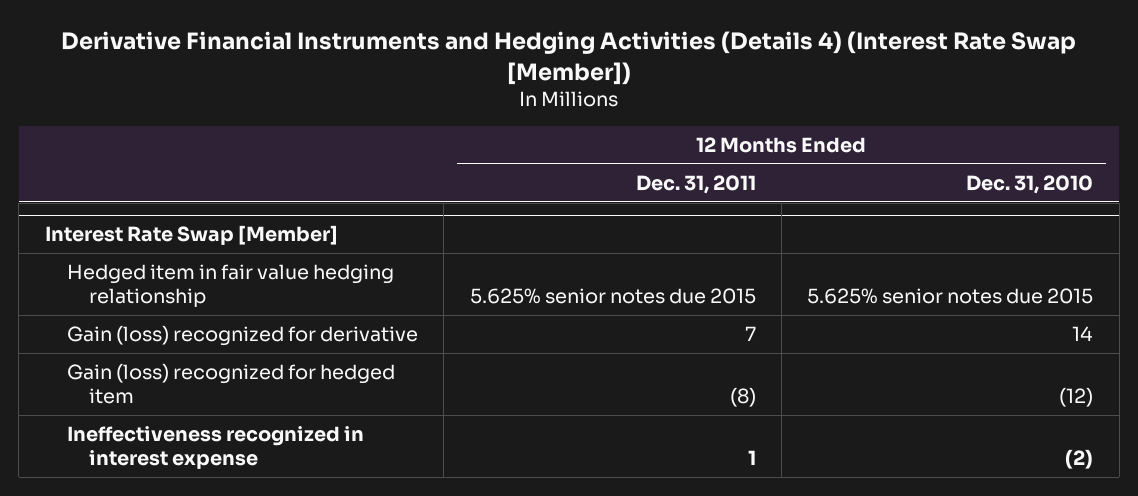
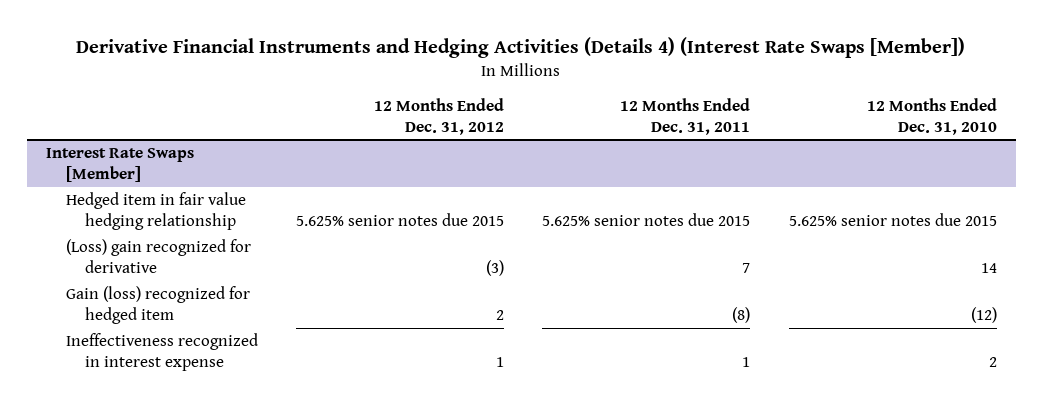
[61,31,1077,85] Derivative Financial Instruments and Hedging Activities (Details 4) (Interest Rate Swap [Member]) -> [76,37,966,59] Derivative Financial Instruments and Hedging Activities (Details 4) (Interest Rate Swaps [Member])
none -> [373,97,504,135] 12 Months Ended Dec. 31, 2012
[44,225,338,246] Interest Rate Swap [Member] -> [46,148,195,182] Interest Rate Swaps [Member]
[67,325,419,347] Gain (loss) recognized for derivative -> [65,239,251,273] (Loss) gain recognized for derivative
[1065,449,1094,470] (2) -> [988,356,997,367] 2

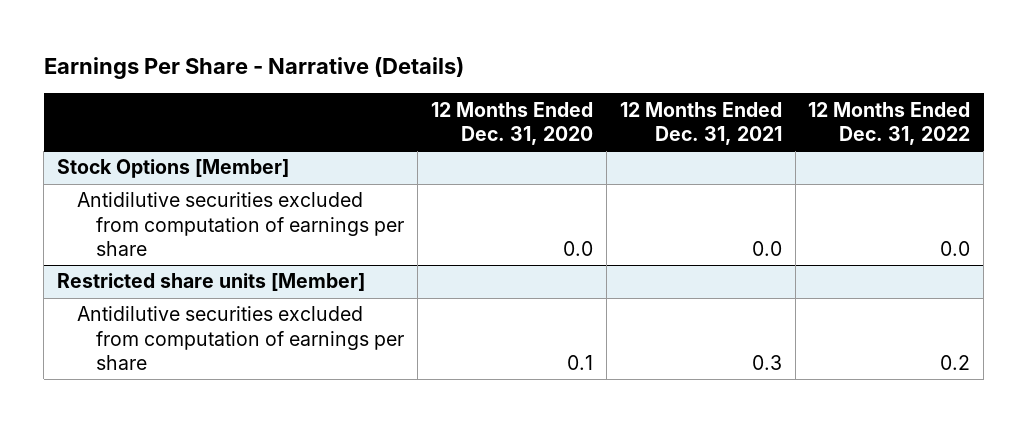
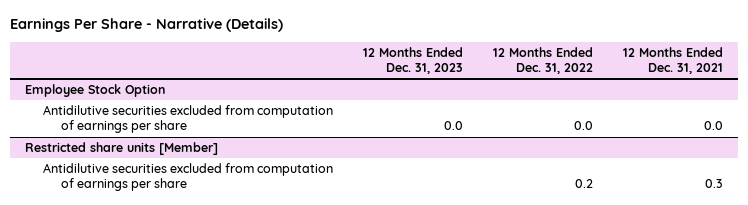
[430,101,593,145] 12 Months Ended Dec. 31, 2020 -> none
none -> [362,46,463,75] 12 Months Ended Dec. 31, 2023
[57,159,290,179] Stock Options [Member] -> [25,83,166,97] Employee Stock Option

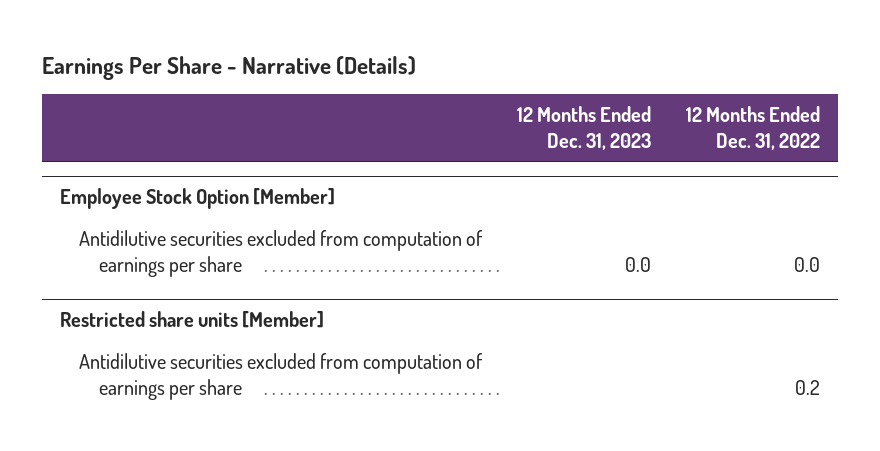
[622,46,723,75] 12 Months Ended Dec. 31, 2021 -> none
[25,83,166,97] Employee Stock Option -> [59,188,335,210] Employee Stock Option [Member]

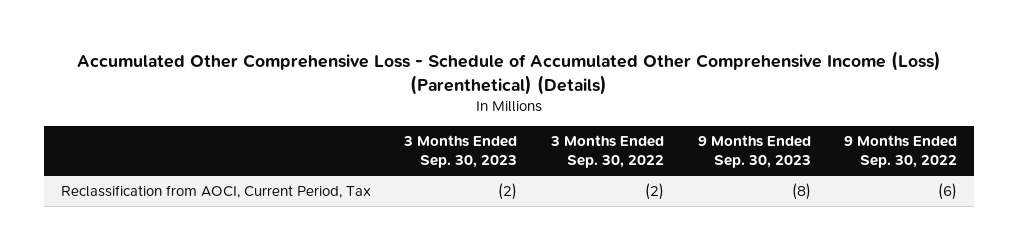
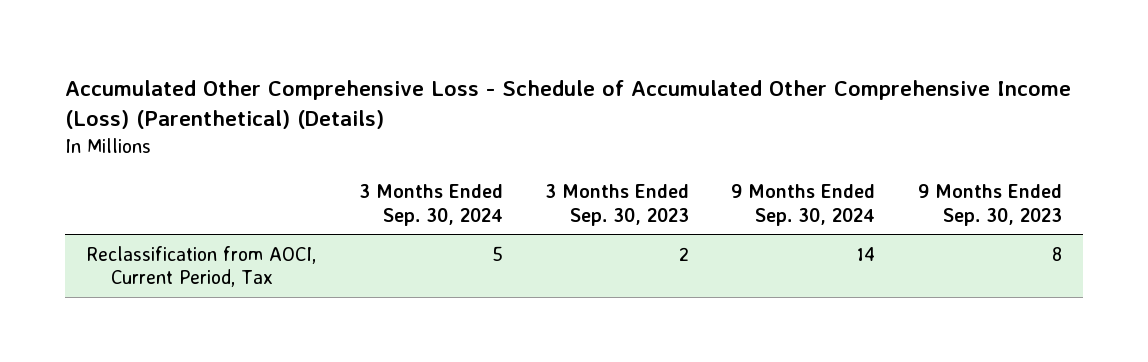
[549,135,664,169] 3 Months Ended Sep. 30, 2022 -> none
[844,135,958,169] 9 Months Ended Sep. 30, 2022 -> none
none -> [358,184,503,226] 3 Months Ended Sep. 30, 2024
none -> [731,184,876,226] 9 Months Ended Sep. 30, 2024
[498,183,518,201] (2) -> [679,246,690,261] 2
[791,183,811,201] (8) -> [1051,246,1062,261] 8

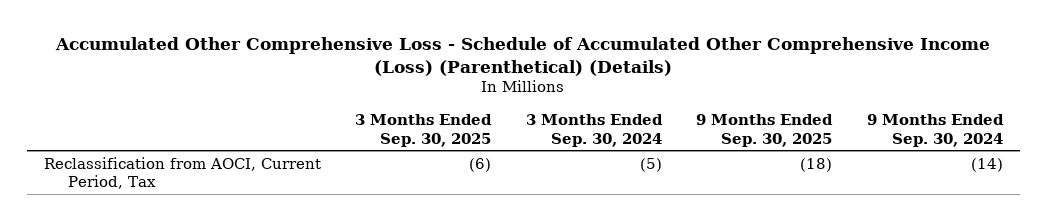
[545,184,690,226] 3 Months Ended Sep. 30, 2023 -> none
[917,184,1062,226] 9 Months Ended Sep. 30, 2023 -> none
none -> [355,113,493,147] 3 Months Ended Sep. 30, 2025
none -> [696,113,834,147] 9 Months Ended Sep. 30, 2025
[491,245,503,261] 5 -> [639,157,662,172] (5)
[857,246,876,261] 14 -> [970,157,1003,172] (14)

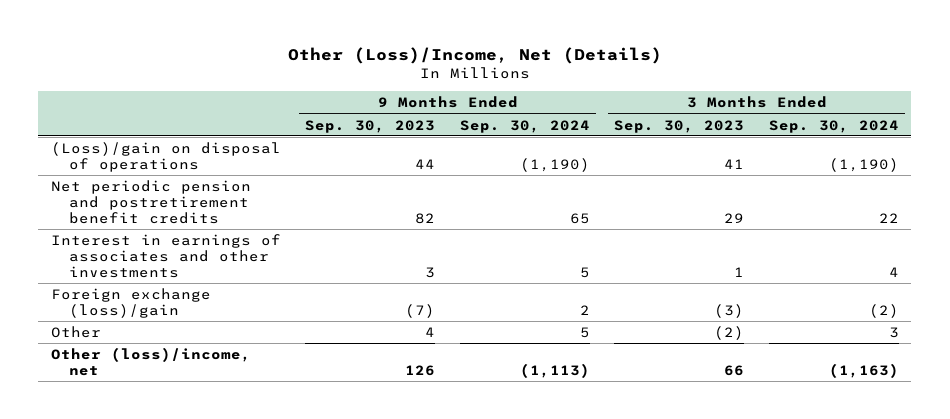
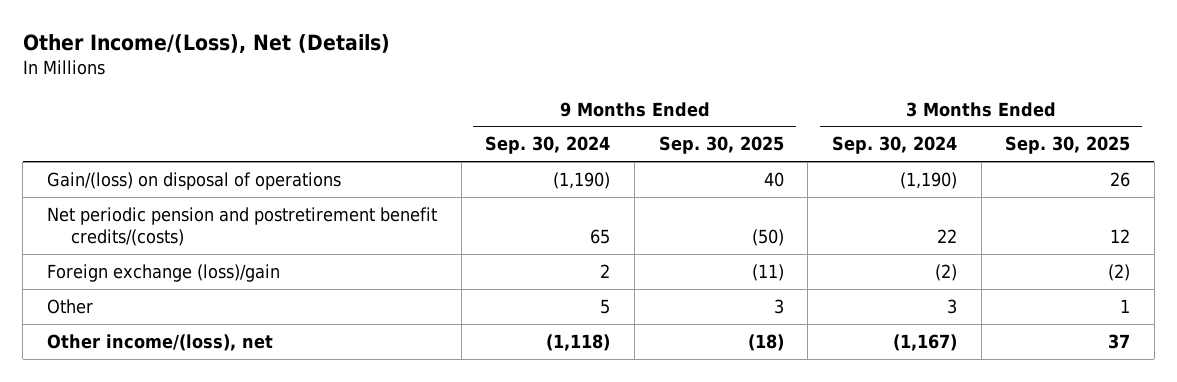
[287,46,662,64] Other (Loss)/Income, Net (Details) -> [22,34,390,54] Other Income/(Loss), Net (Details)
[305,119,436,133] Sep. 30, 2023 -> none
[614,119,745,133] Sep. 30, 2023 -> none
none -> [658,136,784,155] Sep. 30, 2025
none -> [1005,136,1131,155] Sep. 30, 2025
[50,233,281,278] Interest in earnings of associates and other investments -> none
[50,141,281,172] (Loss)/gain on disposal of operations -> [47,171,342,190] Gain/(loss) on disposal of operations
[50,179,251,224] Net periodic pension and postretirement benefit credits -> [47,206,438,246] Net periodic pension and postretirement benefit credits/(costs)
[50,346,251,376] Other (loss)/income, net -> [47,333,274,351] Other income/(loss), net
[519,362,590,378] (1,113) -> [546,333,611,351] (1,118)
[828,362,899,378] (1,163) -> [892,333,957,351] (1,167)

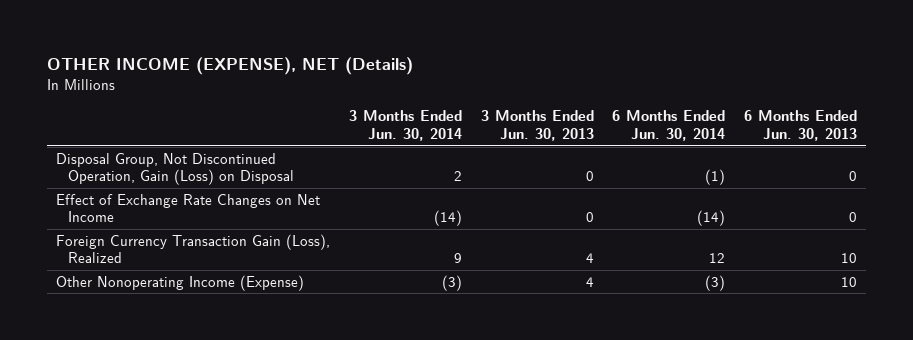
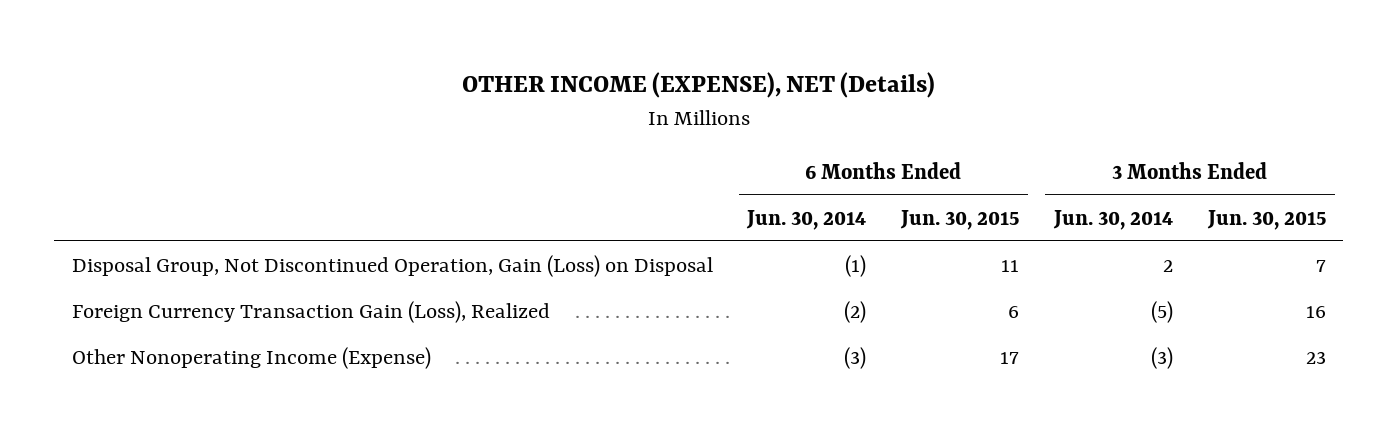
[480,110,594,142] 3 Months Ended Jun. 30, 2013 -> none
[743,110,857,142] 6 Months Ended Jun. 30, 2013 -> none
none -> [900,209,1020,230] Jun. 30, 2015
none -> [1206,209,1326,230] Jun. 30, 2015
[56,193,321,223] Effect of Exchange Rate Changes on Net Income -> none
[453,253,462,264] 9 -> [1151,300,1174,323] (5)
[709,253,726,264] 12 -> [844,300,867,323] (2)

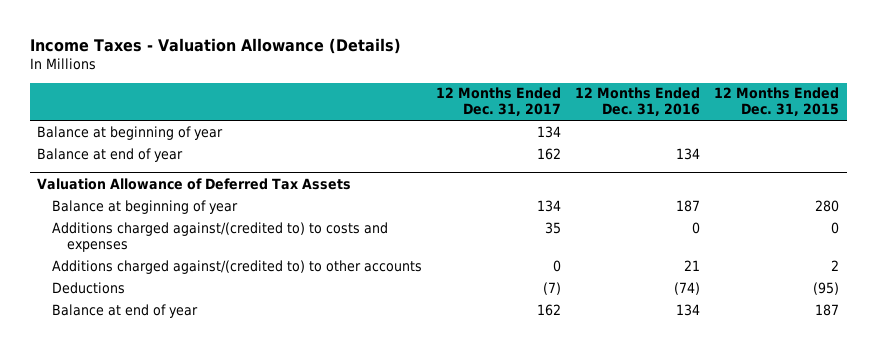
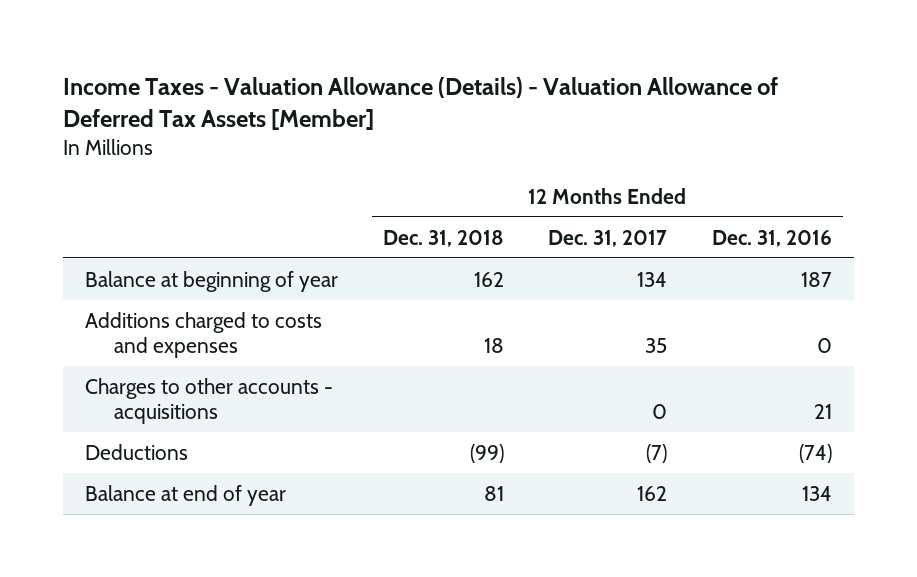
[30,37,402,54] Income Taxes - Valuation Allowance (Details) -> [62,77,778,131] Income Taxes - Valuation Allowance (Details) - Valuation Allowance of Deferred Tax Assets [Member]
[714,87,840,117] 12 Months Ended Dec. 31, 2015 -> none
none -> [382,229,504,247] Dec. 31, 2018
[37,125,224,140] Balance at beginning of year -> none
[37,147,184,162] Balance at end of year -> none
[37,177,352,190] Valuation Allowance of Deferred Tax Assets -> none
[51,221,388,252] Additions charged against/(credited to) to costs and expenses -> [85,311,323,358] Additions charged to costs and expenses
[51,259,422,274] Additions charged against/(credited to) to other accounts -> [85,377,334,424] Charges to other accounts - acquisitions

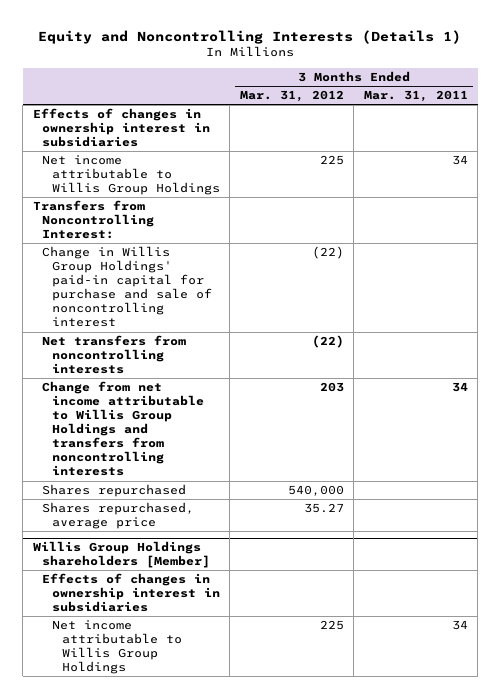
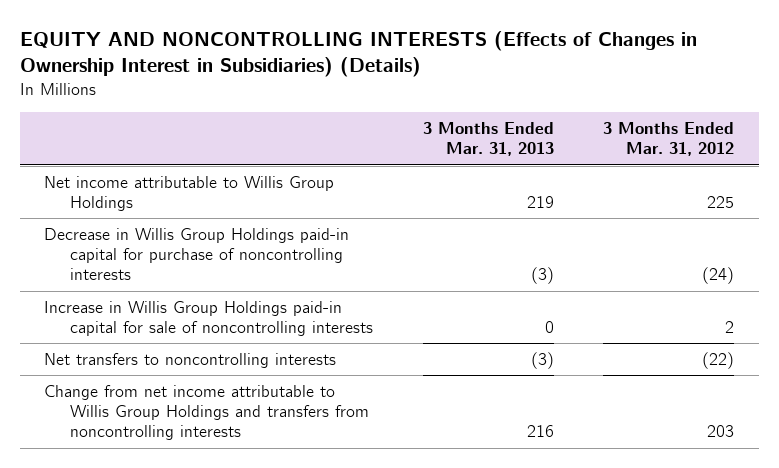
[38,29,462,44] Equity and Noncontrolling Interests (Details 1) -> [19,30,697,78] EQUITY AND NONCONTROLLING INTERESTS (Effects of Changes in Ownership Interest in Subsidiaries) (Details)
[363,90,468,103] Mar. 31, 2011 -> none
none -> [422,122,554,157] 3 Months Ended Mar. 31, 2013
[32,108,211,148] Effects of changes in ownership interest in subsidiaries -> none
[32,200,155,240] Transfers from Noncontrolling Interest: -> none
[42,246,212,328] Change in Willis Group Holdings' paid-in capital for purchase and sale of noncontrolling interest -> [44,228,350,281] Decrease in Willis Group Holdings paid-in capital for purchase of noncontrolling interests
[311,246,344,260] (22) -> [702,267,735,285] (24)
none -> [44,301,373,337] Increase in Willis Group Holdings paid-in capital for sale of noncontrolling interests
[42,335,187,375] Net transfers from noncontrolling interests -> [44,353,337,369] Net transfers to noncontrolling interests
[42,484,187,498] Shares repurchased -> none
[42,502,195,530] Shares repurchased, average price -> none
[32,541,211,569] Willis Group Holdings shareholders [Member] -> none
[42,573,220,613] Effects of changes in ownership interest in subsidiaries -> none
[51,620,182,675] Net income attributable to Willis Group Holdings -> none

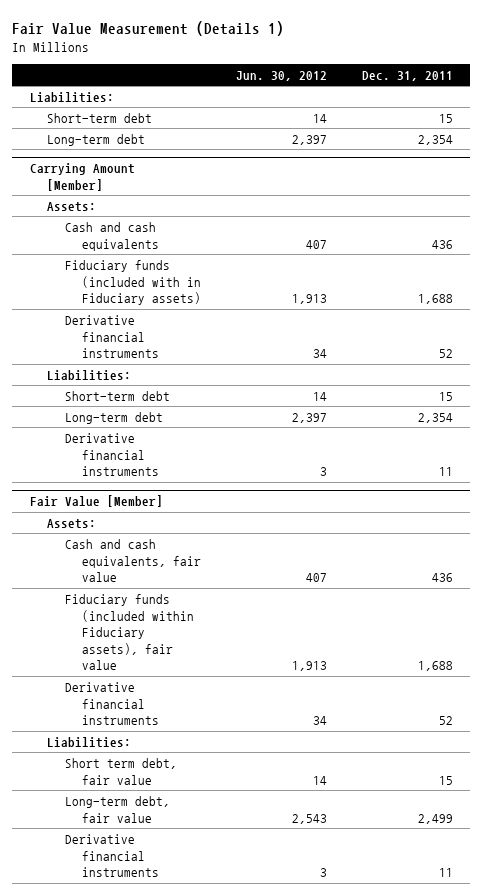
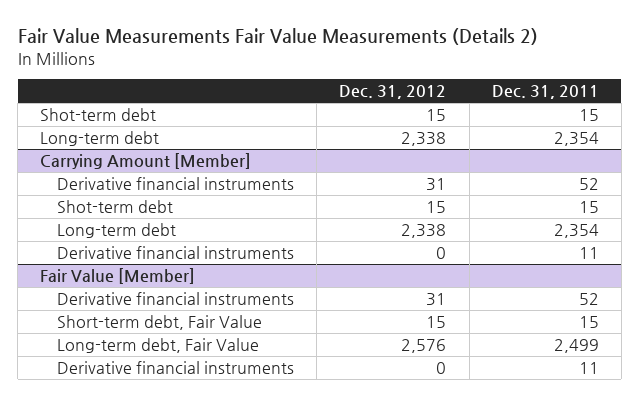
[12,20,285,36] Fair Value Measurement (Details 1) -> [17,28,538,46] Fair Value Measurements Fair Value Measurements (Details 2)
[235,70,327,81] Jun. 30, 2012 -> none
none -> [339,85,447,100] Dec. 31, 2012
[29,91,114,103] Liabilities: -> none
[47,112,153,123] Short-term debt -> [40,108,157,122] Shot-term debt
[47,201,97,212] Assets: -> none
[64,221,160,251] Cash and cash equivalents -> none
[64,259,202,306] Fiduciary funds (included with in Fiduciary assets) -> none
[47,369,132,381] Liabilities: -> none
[64,390,170,401] Short-term debt -> [57,200,174,214] Shot-term debt
[47,518,97,529] Assets: -> none
[64,538,202,583] Cash and cash equivalents, fair value -> none
[64,593,195,671] Fiduciary funds (included within Fiduciary assets), fair value -> none
[47,736,132,748] Liabilities: -> none
[64,757,177,785] Short term debt, fair value -> [57,315,263,331] Short-term debt, Fair Value
[64,795,170,823] Long-term debt, fair value -> [57,338,260,354] Long-term debt, Fair Value

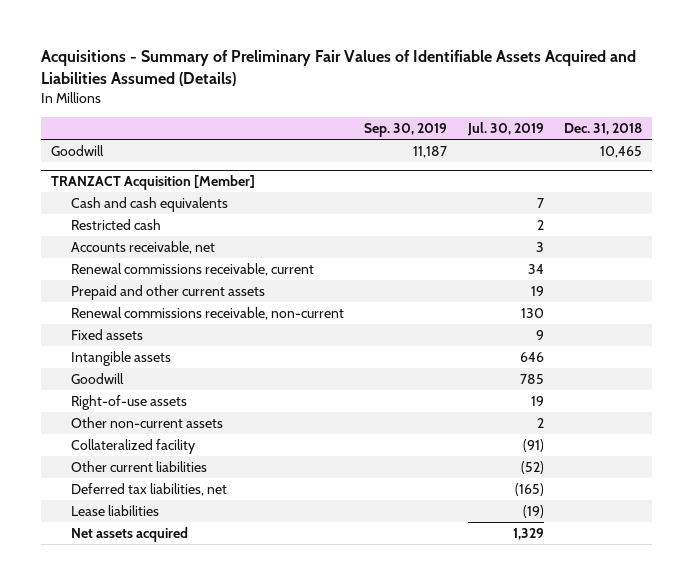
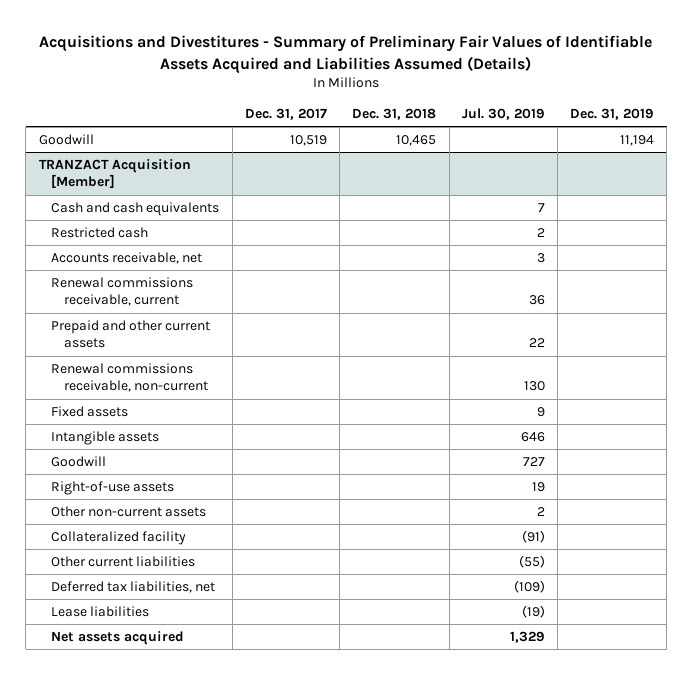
[40,50,636,87] Acquisitions - Summary of Preliminary Fair Values of Identifiable Assets Acquired and Liabilities Assumed (Details) -> [39,35,653,74] Acquisitions and Divestitures - Summary of Preliminary Fair Values of Identifiable Assets Acquired and Liabilities Assumed (Details)
[364,122,448,137] Sep. 30, 2019 -> none
none -> [244,108,327,121] Dec. 31, 2017
none -> [570,108,655,121] Dec. 31, 2019
[527,263,544,274] 34 -> [528,295,545,306] 36
[530,285,544,296] 19 -> [528,338,545,348] 22
[519,373,544,384] 785 -> [522,456,545,466] 727
[520,460,544,474] (52) -> [518,554,545,568] (55)
[514,482,544,496] (165) -> [513,579,545,593] (109)

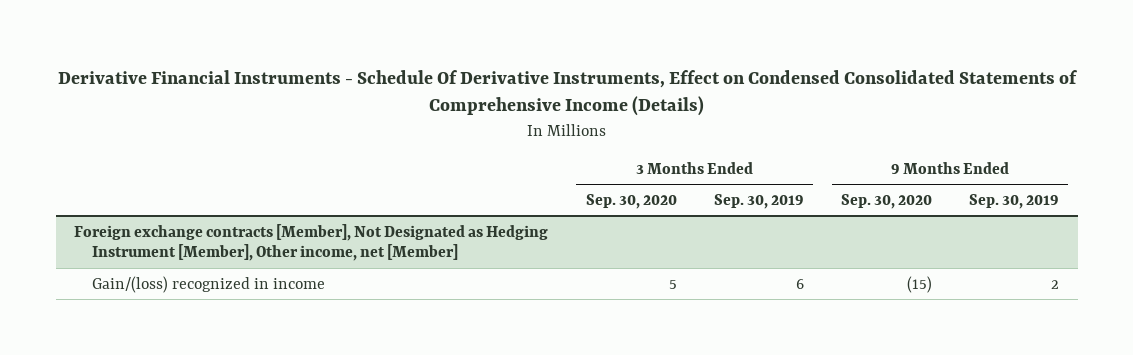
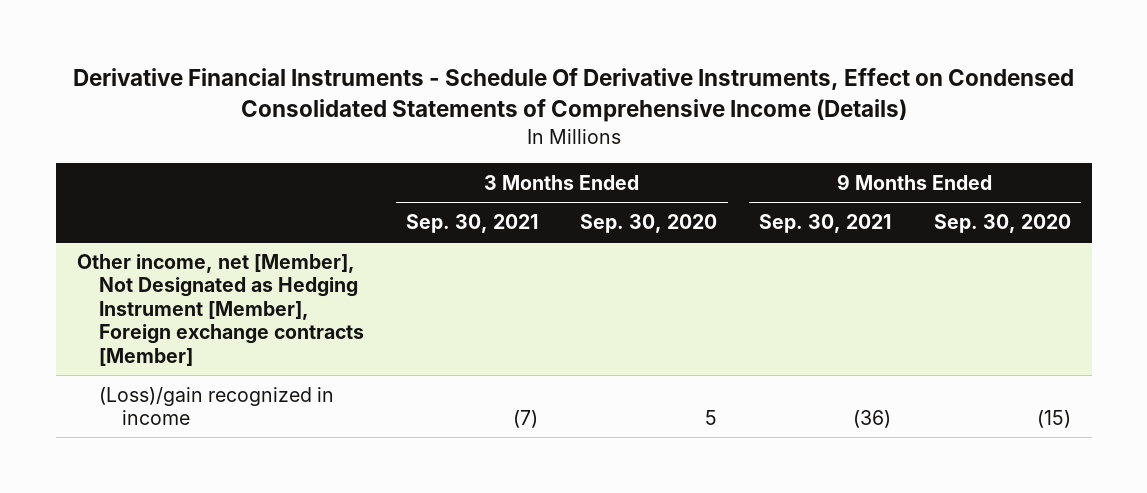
[713,193,804,209] Sep. 30, 2019 -> none
[969,193,1060,209] Sep. 30, 2019 -> none
none -> [406,213,539,233] Sep. 30, 2021
none -> [759,213,892,233] Sep. 30, 2021
[74,223,549,262] Foreign exchange contracts [Member], Not Designated as Hedging Instrument [Member], Other income, net [Member] -> [76,253,365,366] Other income, net [Member], Not Designated as Hedging Instrument [Member], Foreign exchange contracts [Member]
[91,275,325,293] Gain/(loss) recognized in income -> [99,386,335,426] (Loss)/gain recognized in income

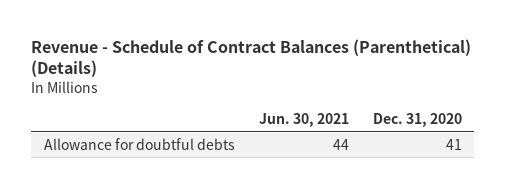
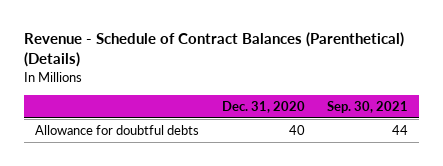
[258,113,349,128] Jun. 30, 2021 -> none
none -> [327,100,409,113] Sep. 30, 2021
[445,139,462,151] 41 -> [288,125,305,136] 40

